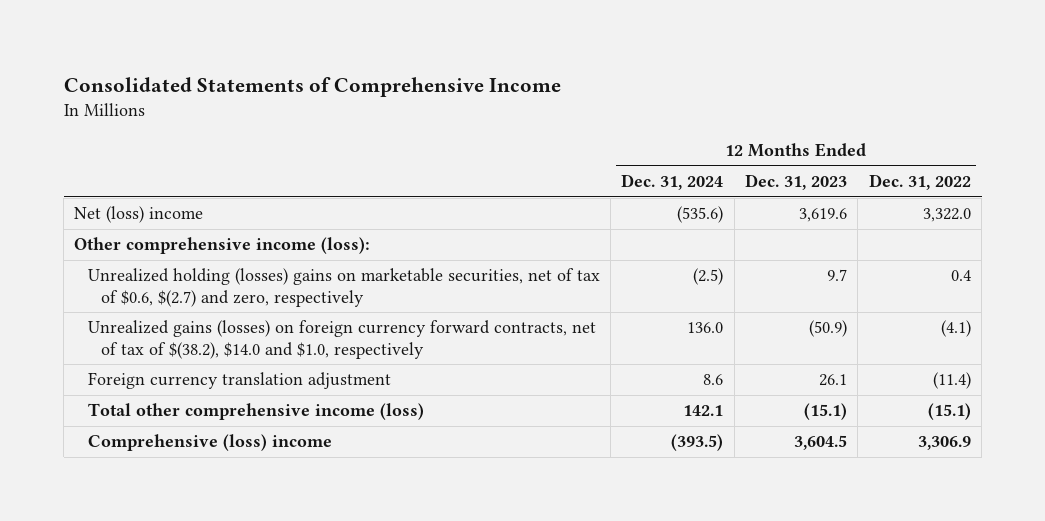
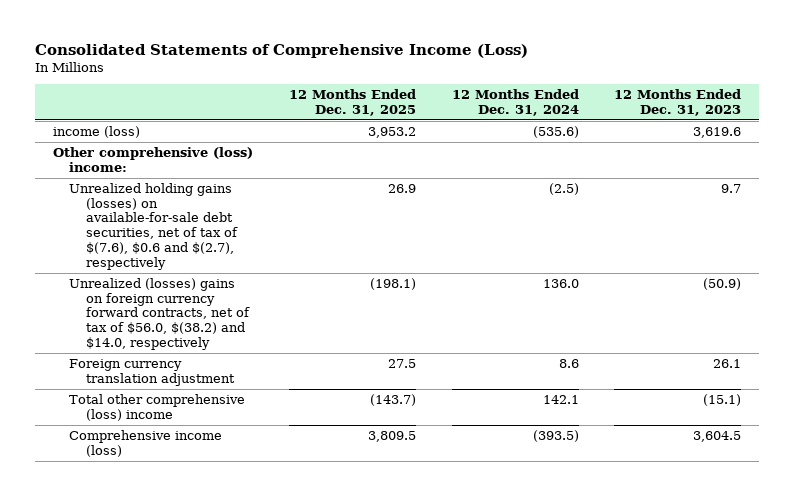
[63,76,561,97] Consolidated Statements of Comprehensive Income -> [35,43,529,58] Consolidated Statements of Comprehensive Income (Loss)
[868,173,971,190] Dec. 31, 2022 -> none
none -> [288,89,416,117] 12 Months Ended Dec. 31, 2025
[74,206,204,224] Net (loss) income -> [53,126,141,139] income (loss)
[74,237,371,255] Other comprehensive income (loss): -> [53,147,254,172] Other comprehensive (loss) income:
[87,268,600,307] Unrealized holding (losses) gains on marketable securities, net of tax of $0.6, $(2.7) and zero, respectively -> [69,183,238,270] Unrealized holding gains (losses) on available-for-sale debt securities, net of tax of $(7.6), $0.6 and $(2.7), respectively
[87,320,596,359] Unrealized gains (losses) on foreign currency forward contracts, net of tax of $(38.2), $14.0 and $1.0, respectively -> [69,278,250,350] Unrealized (losses) gains on foreign currency forward contracts, net of tax of $56.0, $(38.2) and $14.0, respectively
[87,403,424,421] Total other comprehensive income (loss) -> [69,394,246,421] Total other comprehensive (loss) income
[87,434,332,452] Comprehensive (loss) income -> [69,430,223,457] Comprehensive income (loss)

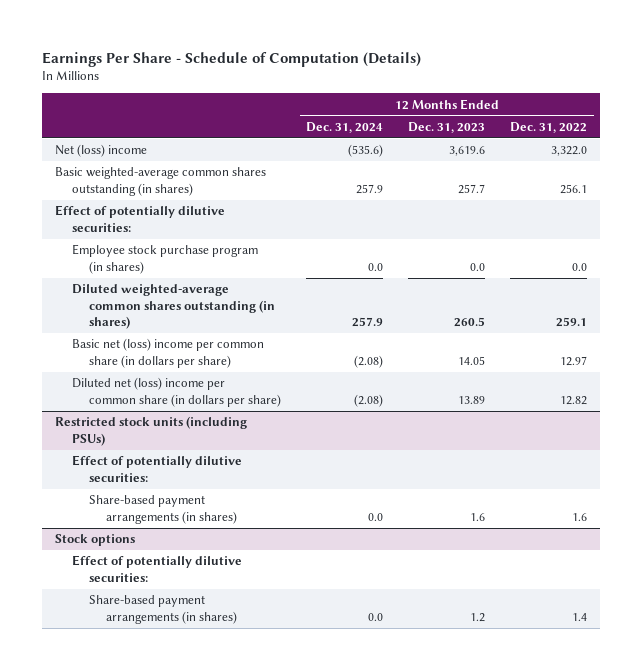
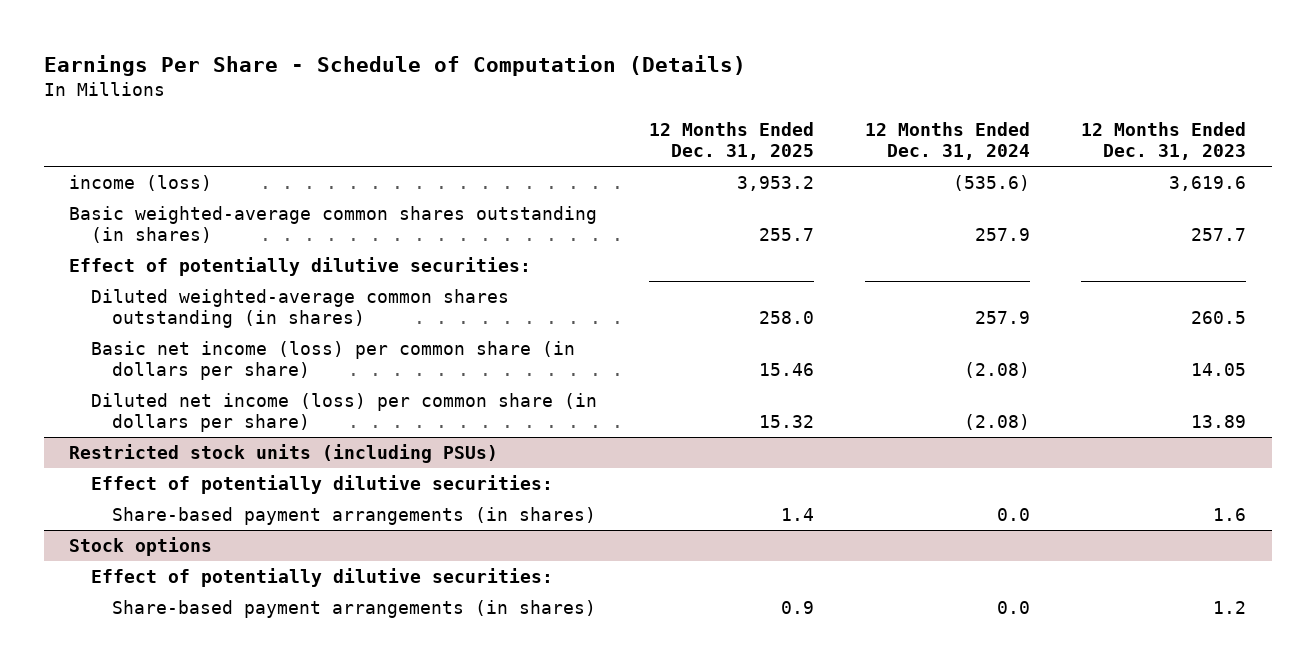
[510,121,588,133] Dec. 31, 2022 -> none
none -> [648,121,814,160] 12 Months Ended Dec. 31, 2025
[54,144,147,158] Net (loss) income -> [69,175,213,192] income (loss)
[71,244,258,274] Employee stock purchase program (in shares) -> none
[71,338,264,368] Basic net (loss) income per common share (in dollars per share) -> [90,341,575,381] Basic net income (loss) per common share (in dollars per share)
[71,377,282,407] Diluted net (loss) income per common share (in dollars per share) -> [90,393,597,433] Diluted net income (loss) per common share (in dollars per share)

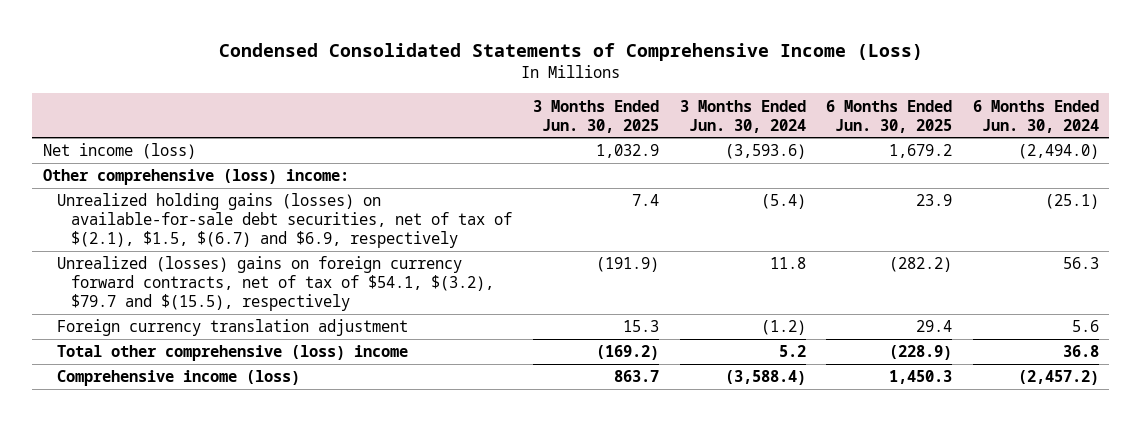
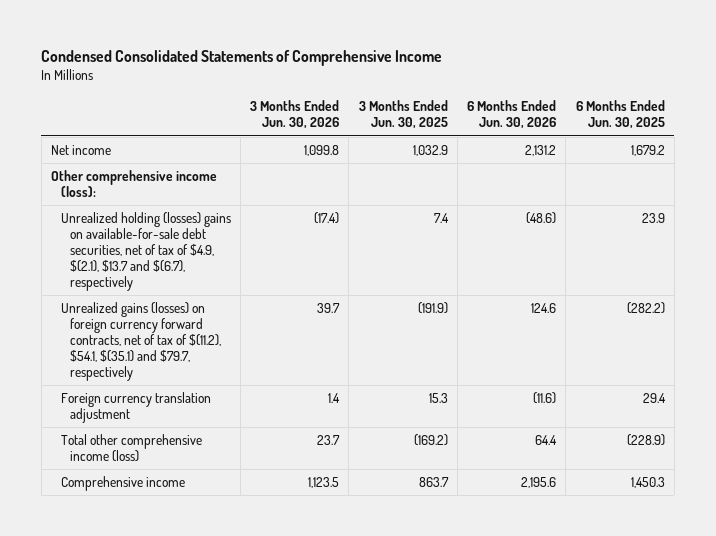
[218,42,923,61] Condensed Consolidated Statements of Comprehensive Income (Loss) -> [41,50,443,67] Condensed Consolidated Statements of Comprehensive Income
[679,99,806,133] 3 Months Ended Jun. 30, 2024 -> none
[973,99,1100,133] 6 Months Ended Jun. 30, 2024 -> none
none -> [250,100,340,130] 3 Months Ended Jun. 30, 2026
none -> [467,100,557,130] 6 Months Ended Jun. 30, 2026
[42,143,196,160] Net income (loss) -> [51,144,112,155] Net income
[42,169,349,186] Other comprehensive (loss) income: -> [51,169,218,197] Other comprehensive income (loss):
[56,193,513,249] Unrealized holding gains (losses) on available-for-sale debt securities, net of tax of $(2.1), $1.5, $(6.7) and $6.9, respectively -> [60,211,231,291] Unrealized holding (losses) gains on available-for-sale debt securities, net of tax of $4.9, $(2.1), $13.7 and $(6.7), respectively
[56,256,495,312] Unrealized (losses) gains on foreign currency forward contracts, net of tax of $54.1, $(3.2), $79.7 and $(15.5), respectively -> [60,301,221,381] Unrealized gains (losses) on foreign currency forward contracts, net of tax of $(11.2), $54.1, $(35.1) and $79.7, respectively
[56,345,408,362] Total other comprehensive (loss) income -> [60,433,202,462] Total other comprehensive income (loss)
[56,370,300,387] Comprehensive income (loss) -> [60,475,185,491] Comprehensive income

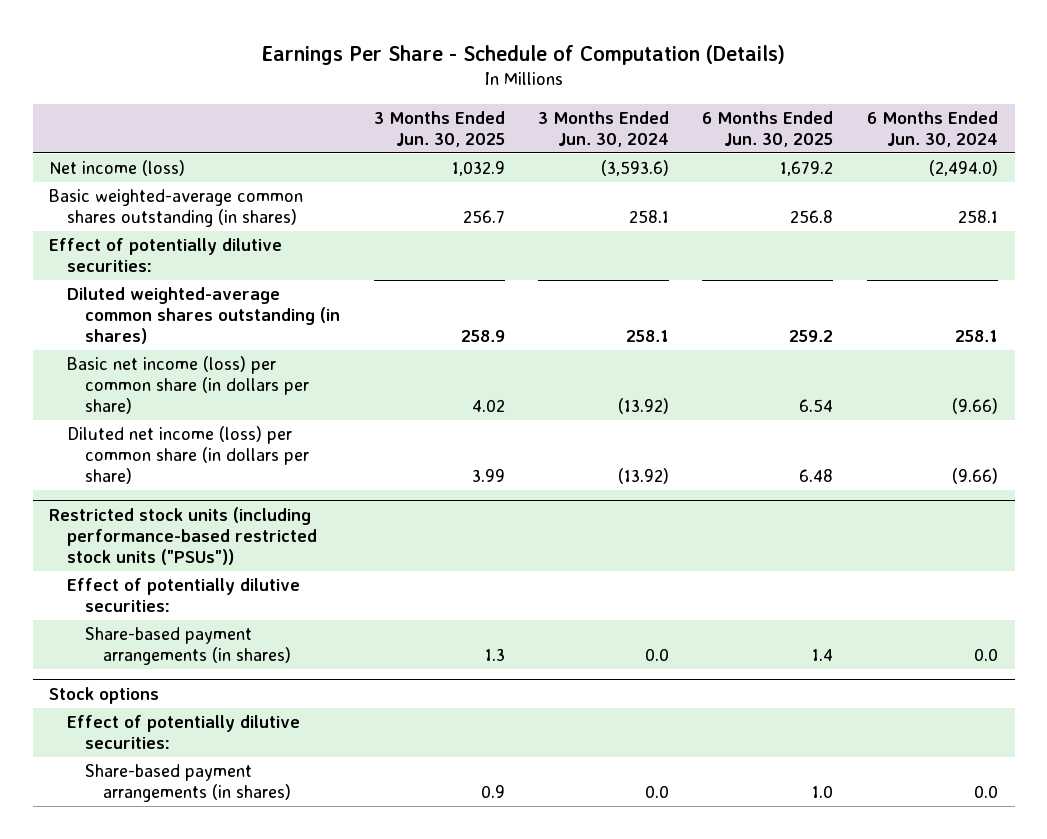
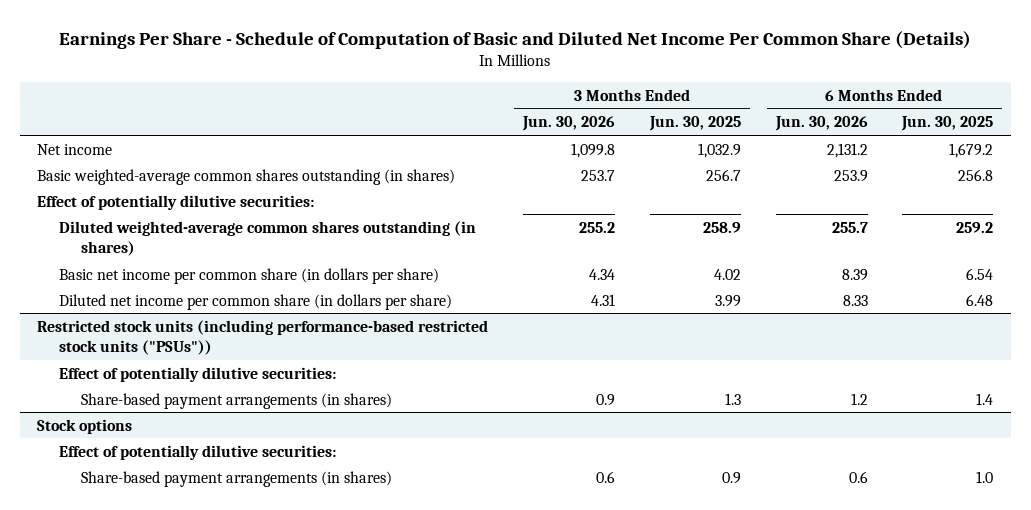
[261,44,785,65] Earnings Per Share - Schedule of Computation (Details) -> [59,30,972,49] Earnings Per Share - Schedule of Computation of Basic and Diluted Net Income Per Common Share (Details)
[538,110,670,147] 3 Months Ended Jun. 30, 2024 -> none
[866,110,998,147] 6 Months Ended Jun. 30, 2024 -> none
none -> [522,116,616,132] Jun. 30, 2026
none -> [774,116,868,132] Jun. 30, 2026
[49,160,186,177] Net income (loss) -> [37,143,113,155] Net income
[67,356,310,415] Basic net income (loss) per common share (in dollars per share) -> [59,267,440,284] Basic net income per common share (in dollars per share)
[67,426,310,485] Diluted net income (loss) per common share (in dollars per share) -> [59,293,453,310] Diluted net income per common share (in dollars per share)

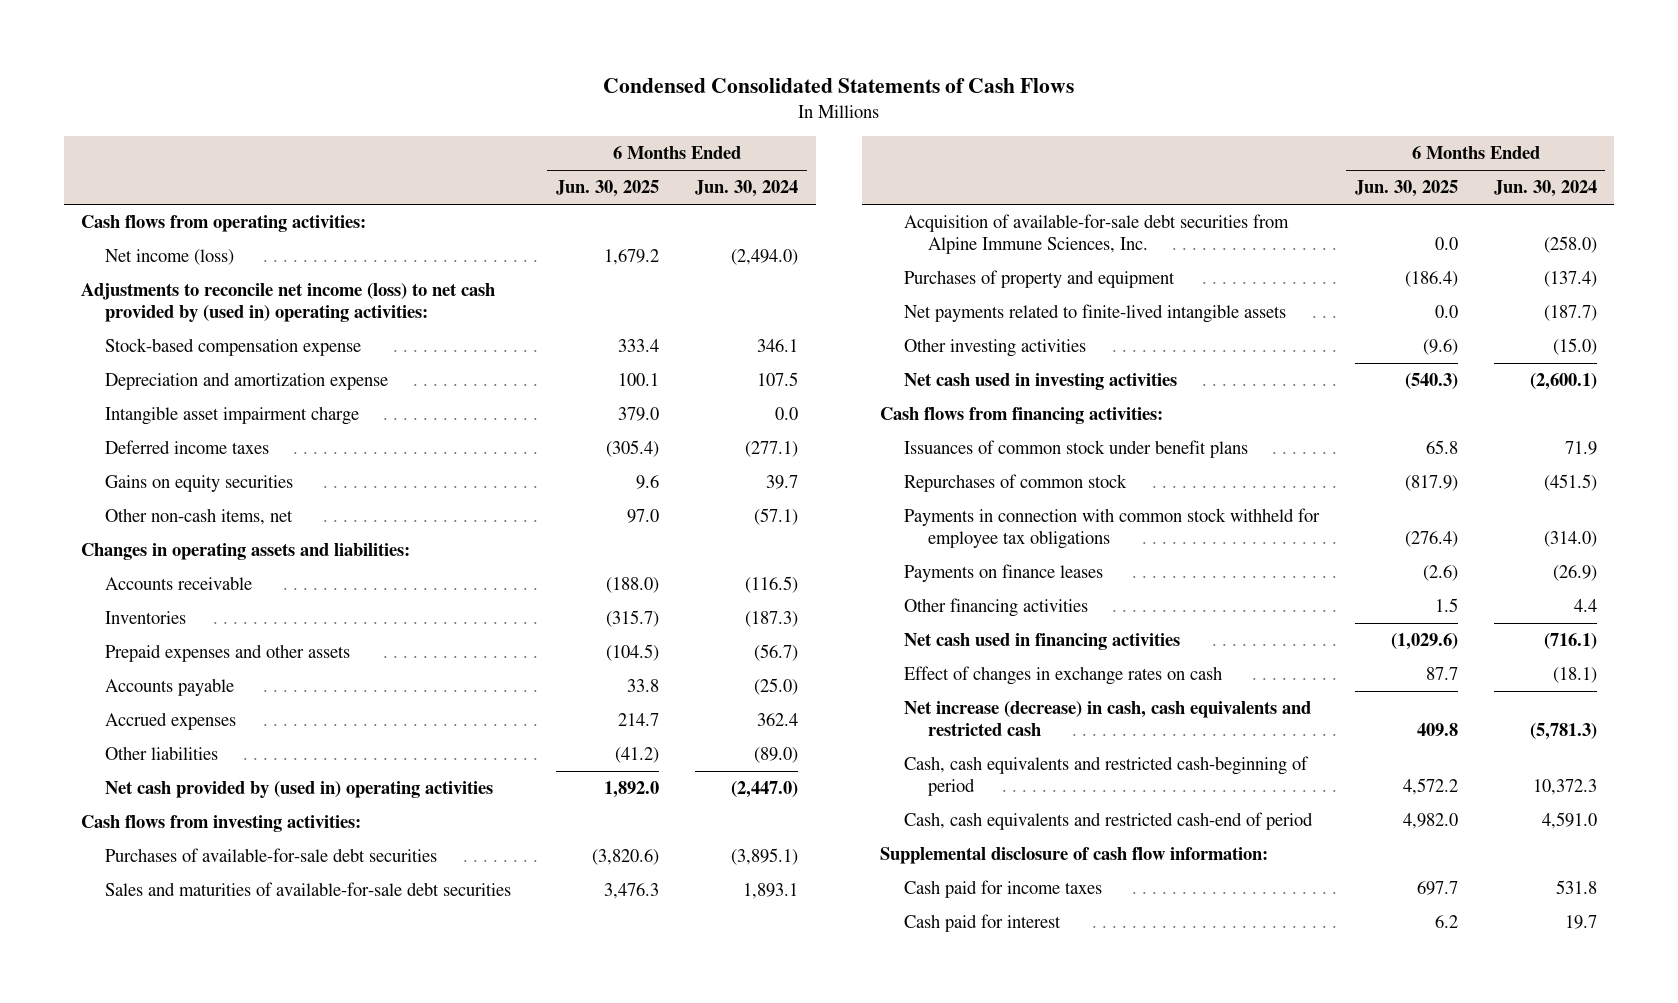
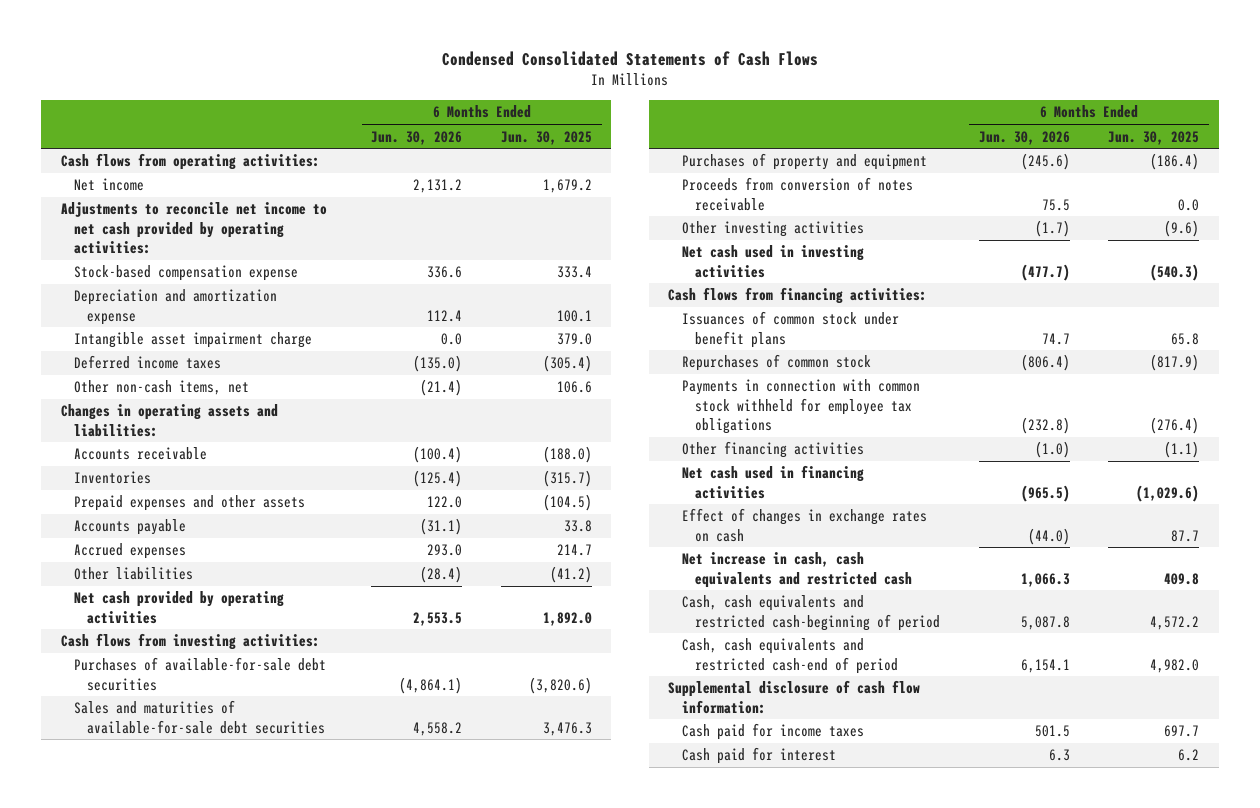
[694,180,798,198] Jun. 30, 2024 -> none
none -> [371,130,463,145] Jun. 30, 2026
[105,249,235,266] Net income (loss) -> [74,178,145,192] Net income
[81,283,496,322] Adjustments to reconcile net income (loss) to net cash provided by (used in) operating activities: -> [60,202,327,254] Adjustments to reconcile net income to net cash provided by operating activities:
[105,475,294,493] Gains on equity securities -> none
[627,509,660,524] 97.0 -> [557,381,593,394] 106.6
[105,781,494,799] Net cash provided by (used in) operating activities -> [74,591,285,624] Net cash provided by operating activities
[904,214,1290,254] Acquisition of available-for-sale debt securities from Alpine Immune Sciences, Inc. -> none
[904,304,1287,324] Net payments related to finite-lived intangible assets -> none
none -> [681,177,913,211] Proceeds from conversion of notes receivable
[904,564,1104,583] Payments on finance leases -> none
[1434,598,1458,613] 1.5 -> [1164,441,1200,459] (1.1)
[904,701,1312,736] Net increase (decrease) in cash, cash equivalents and restricted cash -> [681,552,912,588] Net increase in cash, cash equivalents and restricted cash

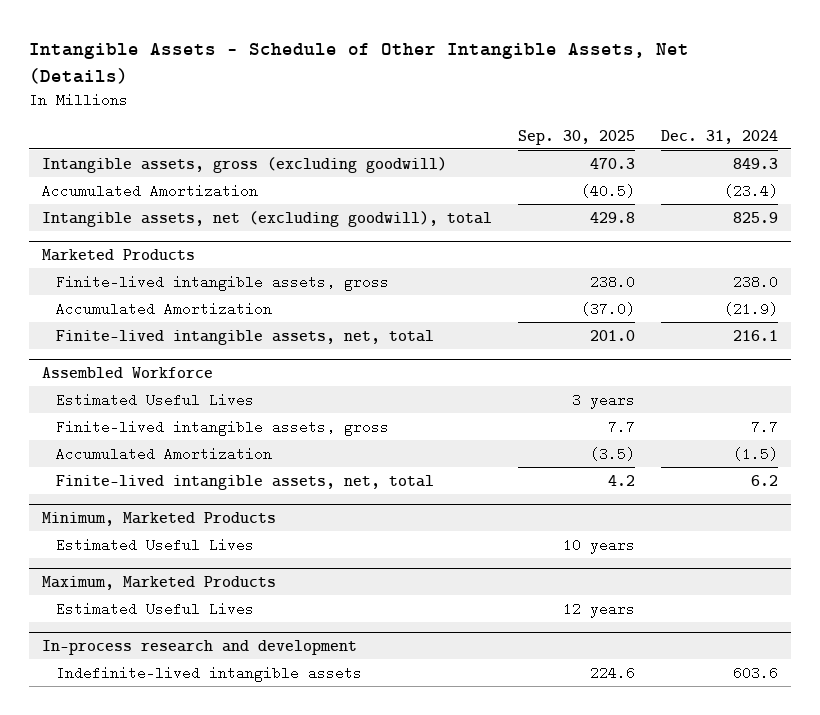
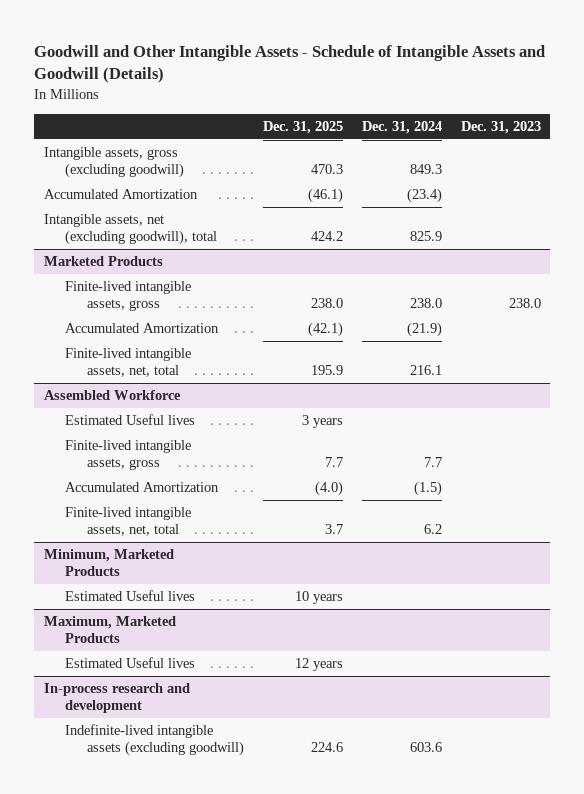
[28,43,689,84] Intangible Assets - Schedule of Other Intangible Assets, Net (Details) -> [34,44,546,84] Goodwill and Other Intangible Assets - Schedule of Intangible Assets and Goodwill (Details)
[517,129,635,145] Sep. 30, 2025 -> none
none -> [263,120,344,134] Dec. 31, 2025
none -> [460,120,541,134] Dec. 31, 2023
[56,392,255,407] Estimated Useful Lives -> [65,414,196,426] Estimated Useful lives
[56,537,255,552] Estimated Useful Lives -> [65,590,196,602] Estimated Useful lives
[56,601,255,616] Estimated Useful Lives -> [65,657,196,669] Estimated Useful lives
[56,665,363,682] Indefinite-lived intangible assets -> [65,724,245,757] Indefinite-lived intangible assets (excluding goodwill)

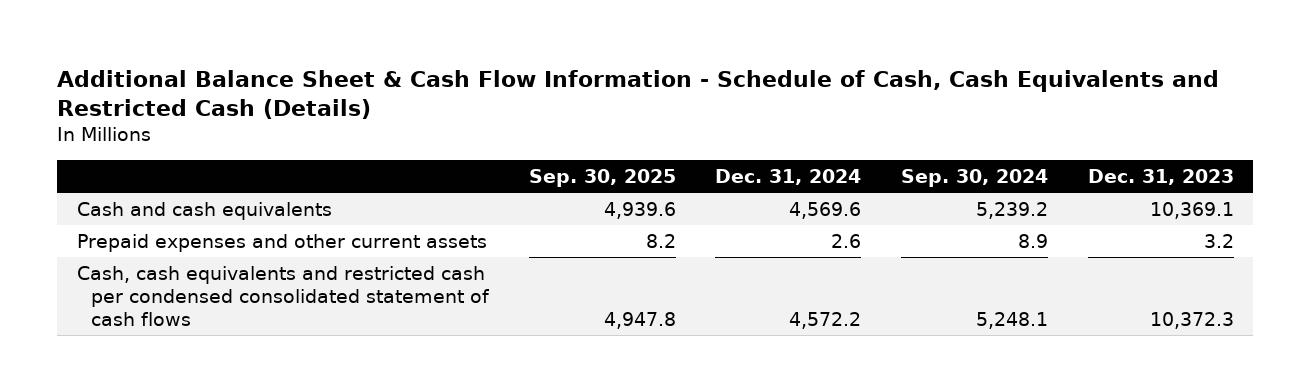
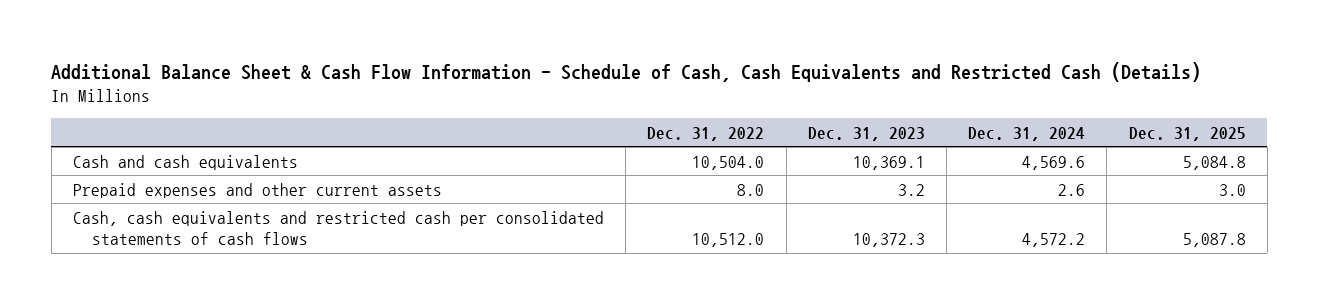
[528,169,676,188] Sep. 30, 2025 -> none
[900,169,1048,188] Sep. 30, 2024 -> none
none -> [647,126,765,141] Dec. 31, 2022
none -> [1128,126,1246,141] Dec. 31, 2025
[77,265,491,326] Cash, cash equivalents and restricted cash per condensed consolidated statement of cash flows -> [72,210,604,246] Cash, cash equivalents and restricted cash per consolidated statements of cash flows

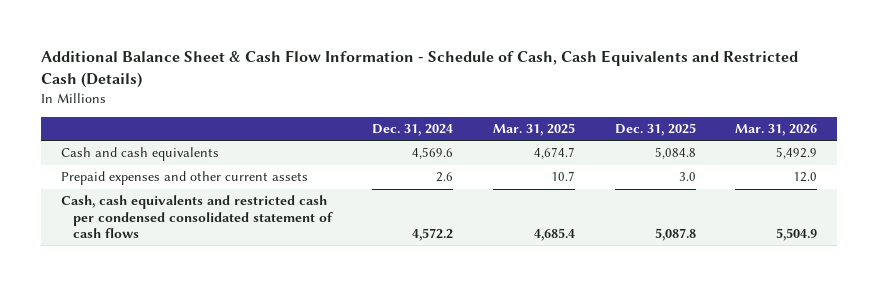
[647,126,765,141] Dec. 31, 2022 -> none
[807,126,925,141] Dec. 31, 2023 -> none
none -> [492,122,575,136] Mar. 31, 2025
none -> [735,123,818,136] Mar. 31, 2026
[72,210,604,246] Cash, cash equivalents and restricted cash per consolidated statements of cash flows -> [60,195,334,238] Cash, cash equivalents and restricted cash per condensed consolidated statement of cash flows

